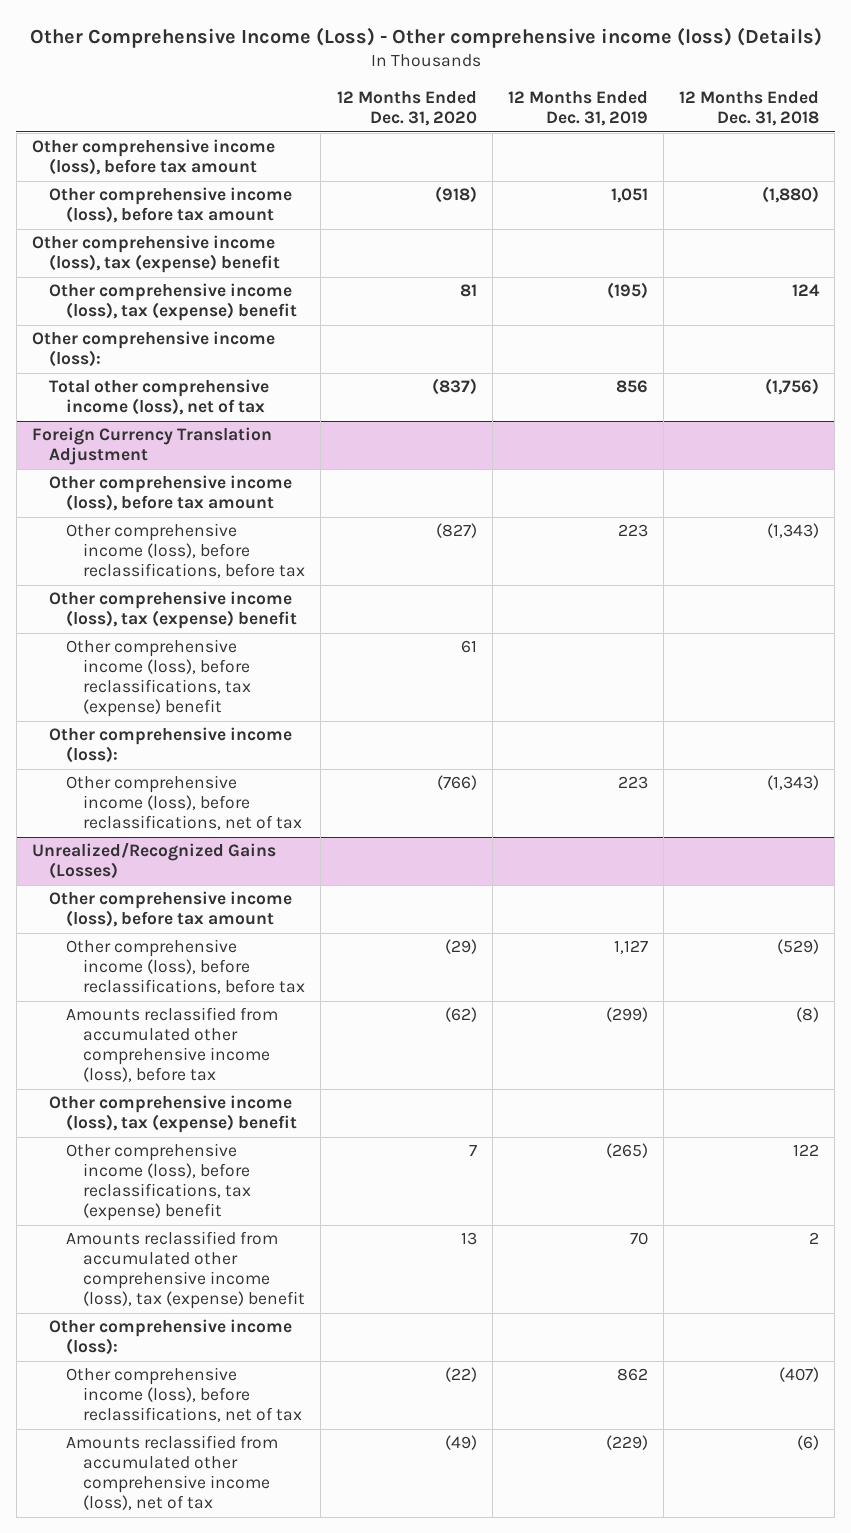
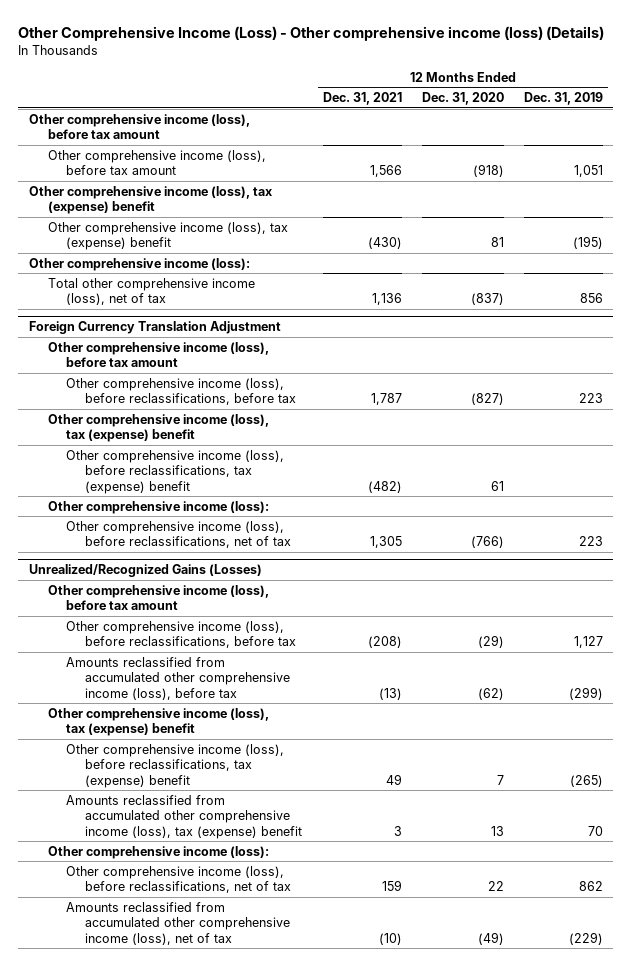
[679,91,820,127] 12 Months Ended Dec. 31, 2018 -> none
none -> [322,92,402,106] Dec. 31, 2021
[444,1367,477,1383] (22) -> [487,881,504,892] 22

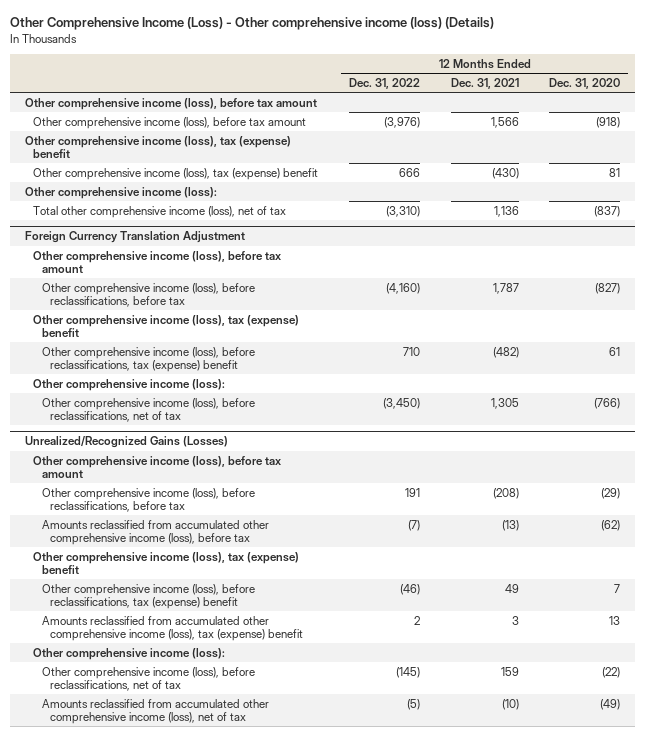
[524,92,604,106] Dec. 31, 2019 -> none
none -> [348,77,420,89] Dec. 31, 2022
[487,881,504,892] 22 -> [602,666,621,678] (22)

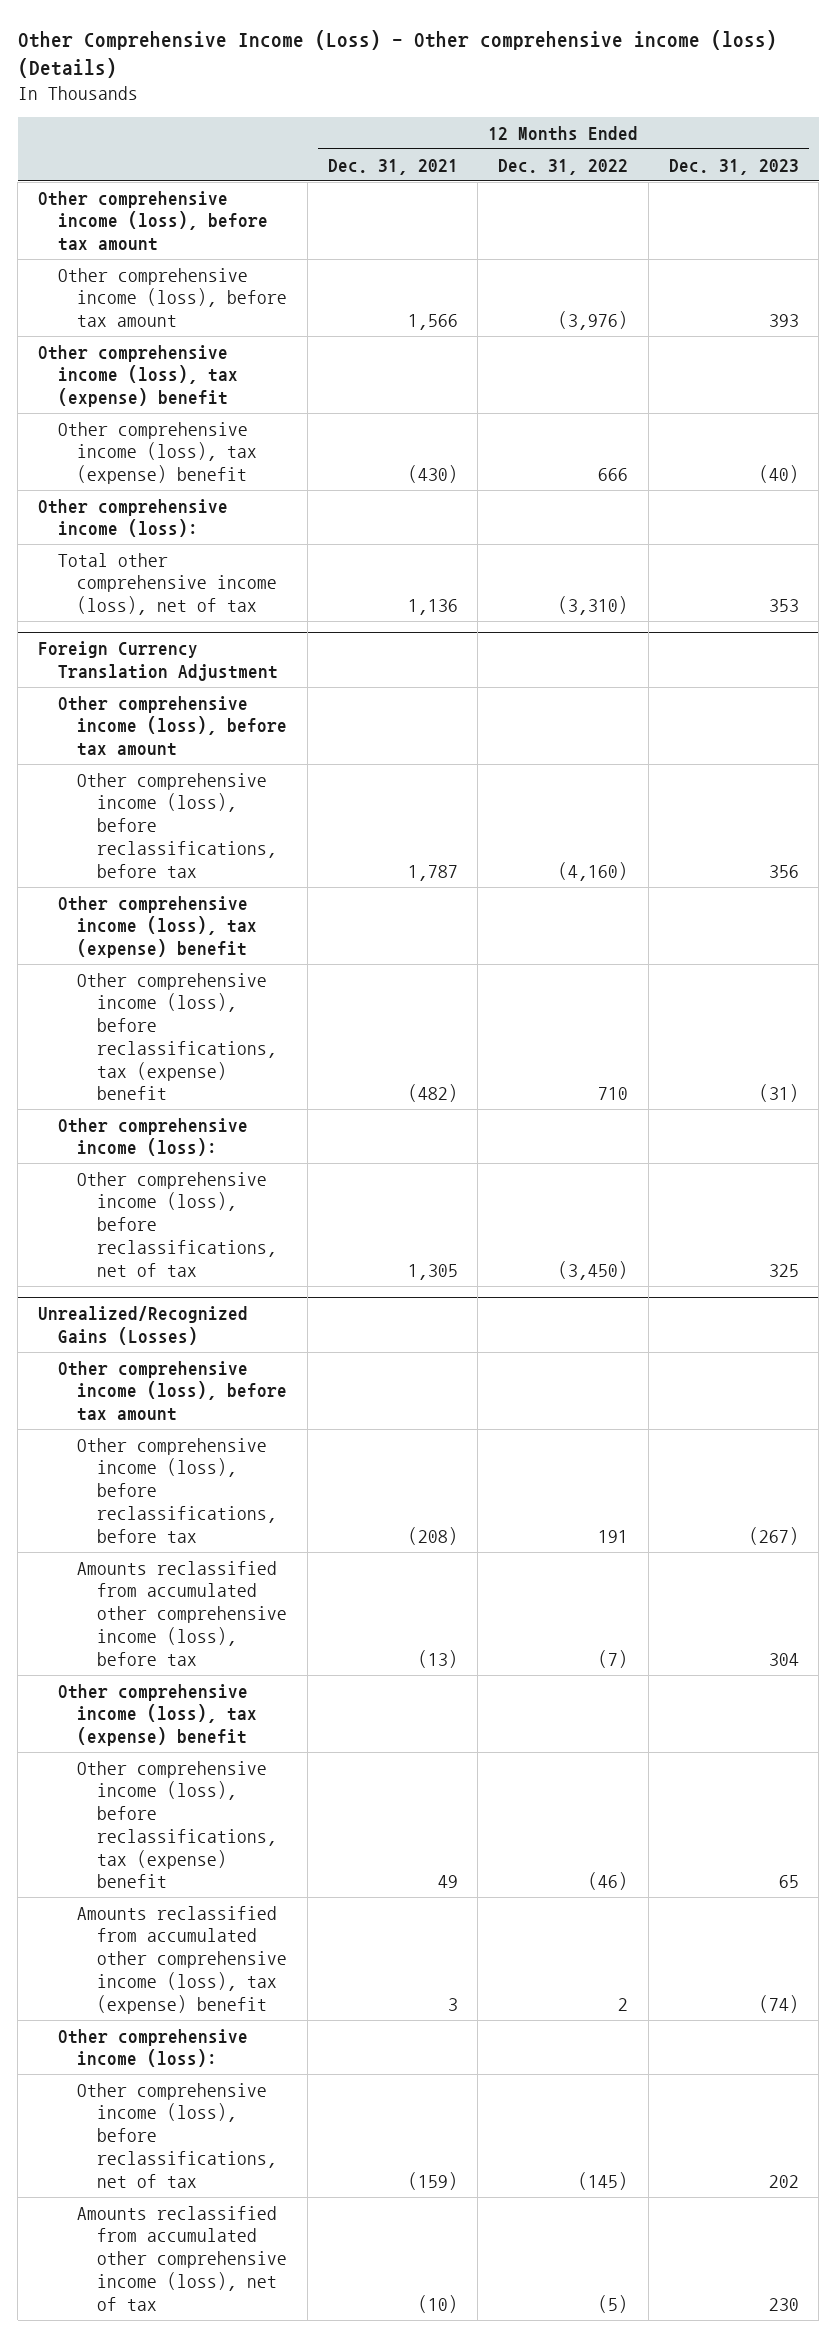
[549,77,621,89] Dec. 31, 2020 -> none
none -> [668,158,799,175] Dec. 31, 2023
[500,666,519,676] 159 -> [407,2171,458,2190] (159)

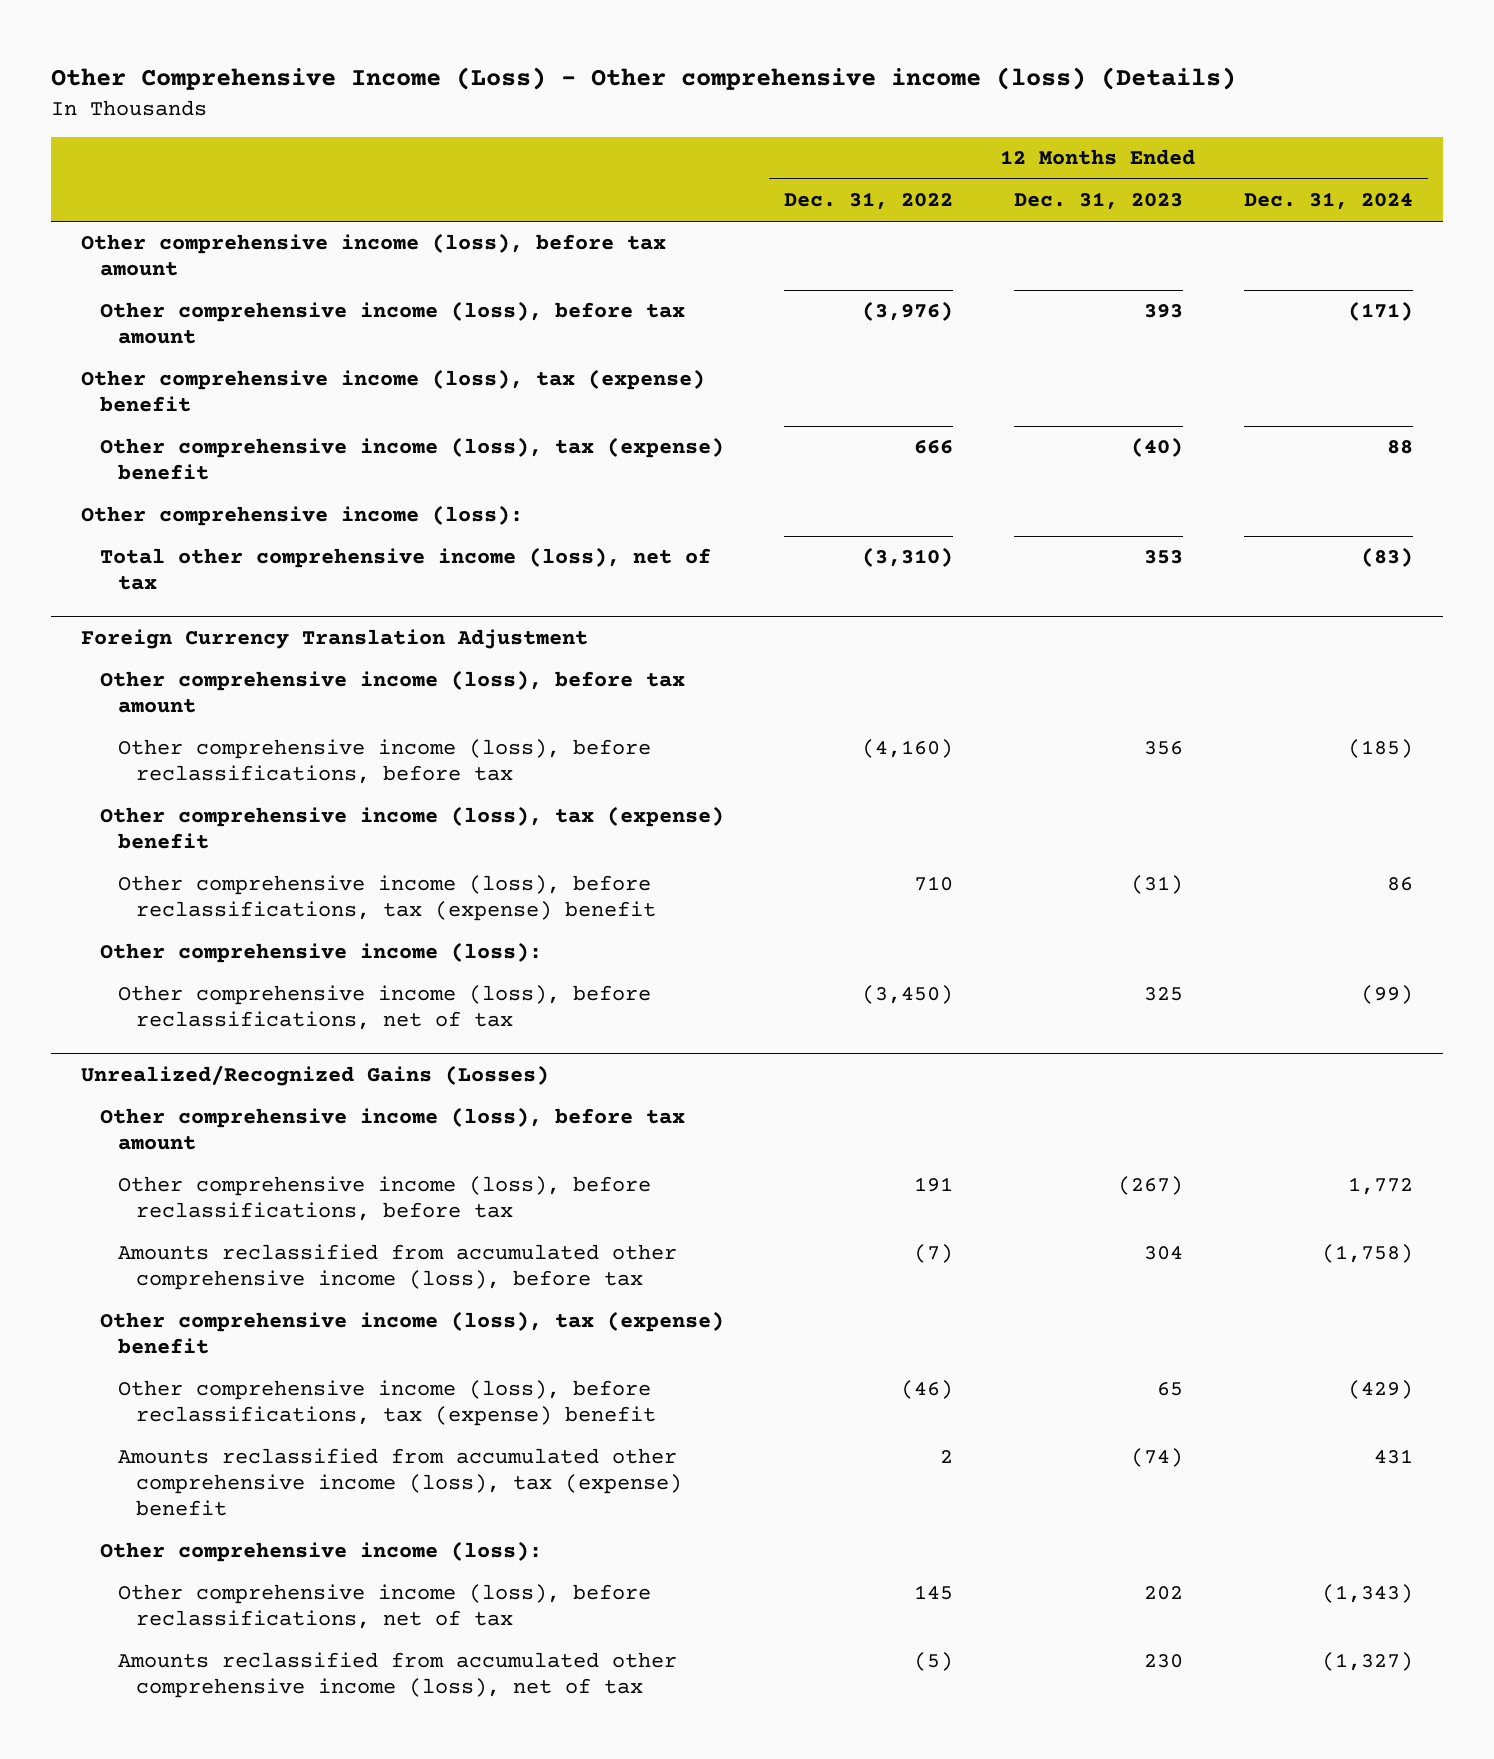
[327,158,458,175] Dec. 31, 2021 -> none
none -> [1243,192,1413,211] Dec. 31, 2024
[578,2171,629,2190] (145) -> [914,1585,954,1601] 145

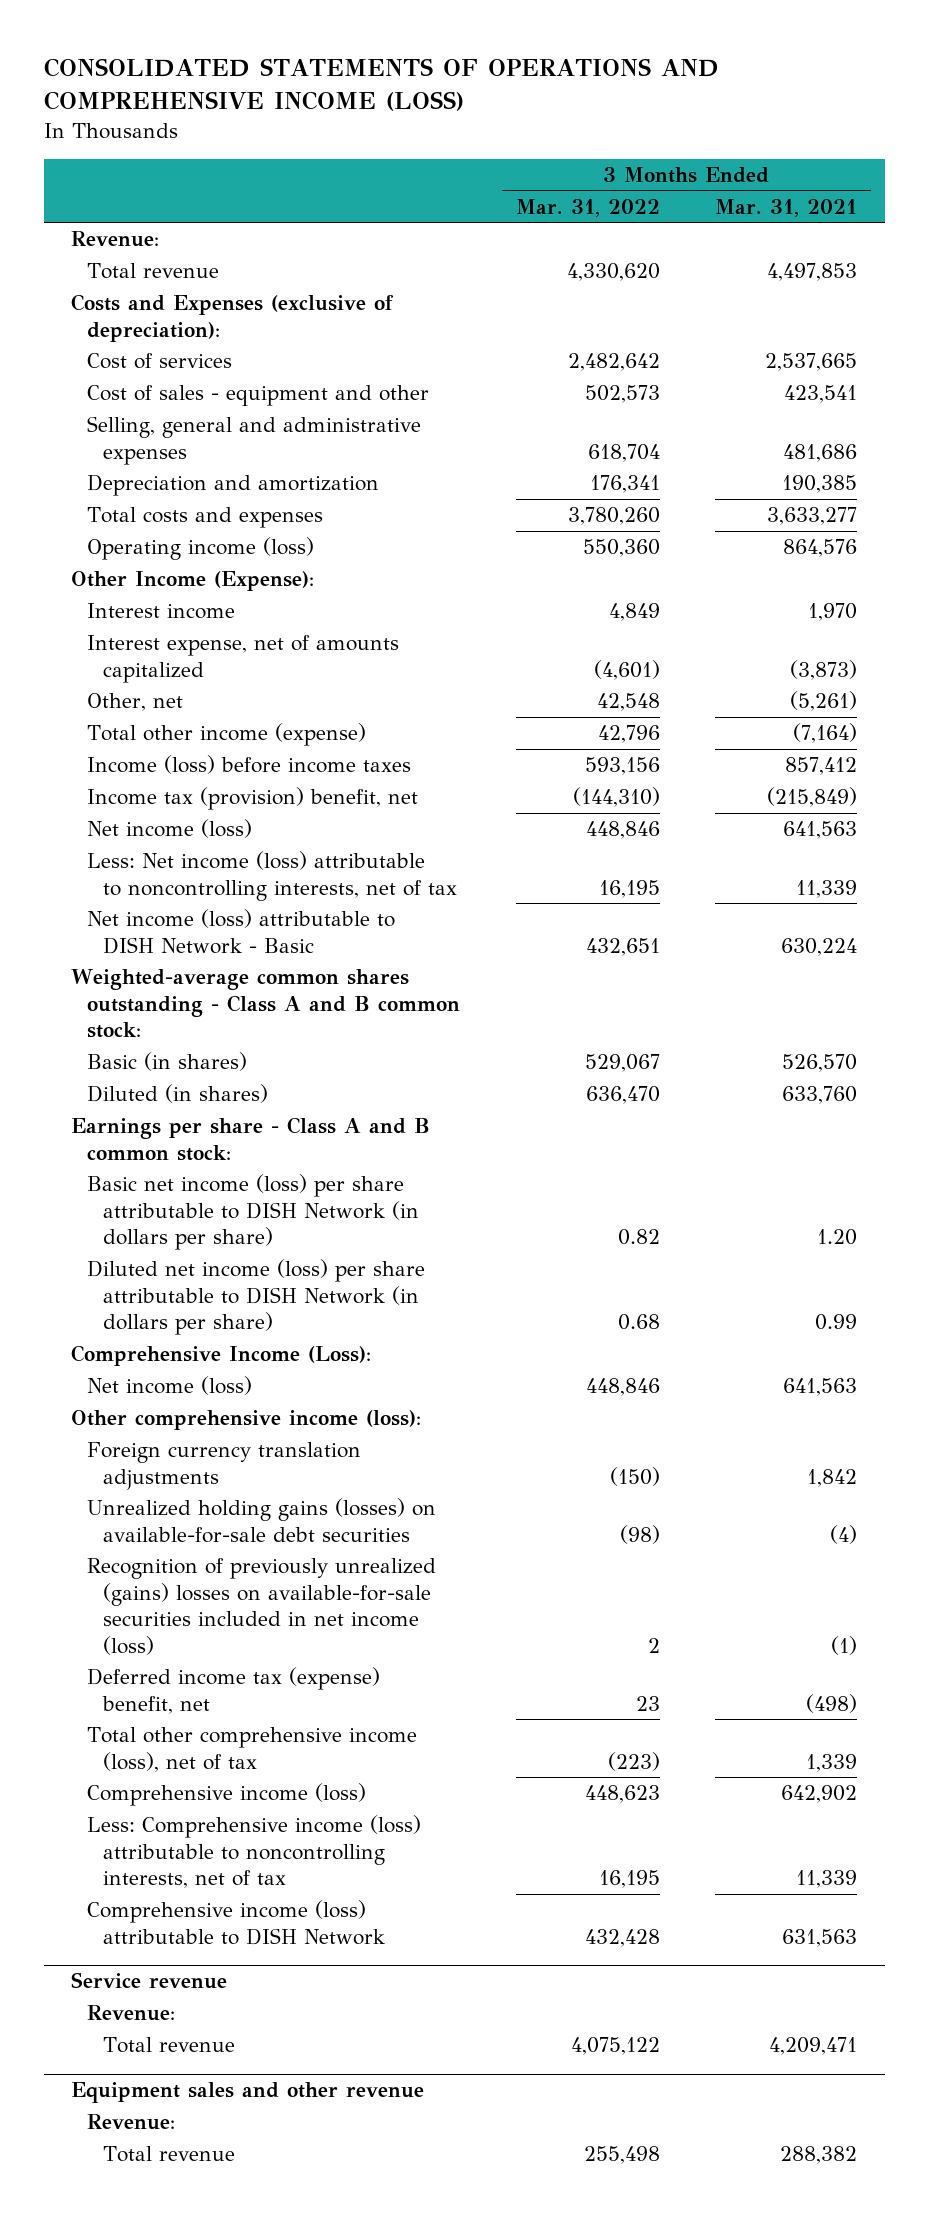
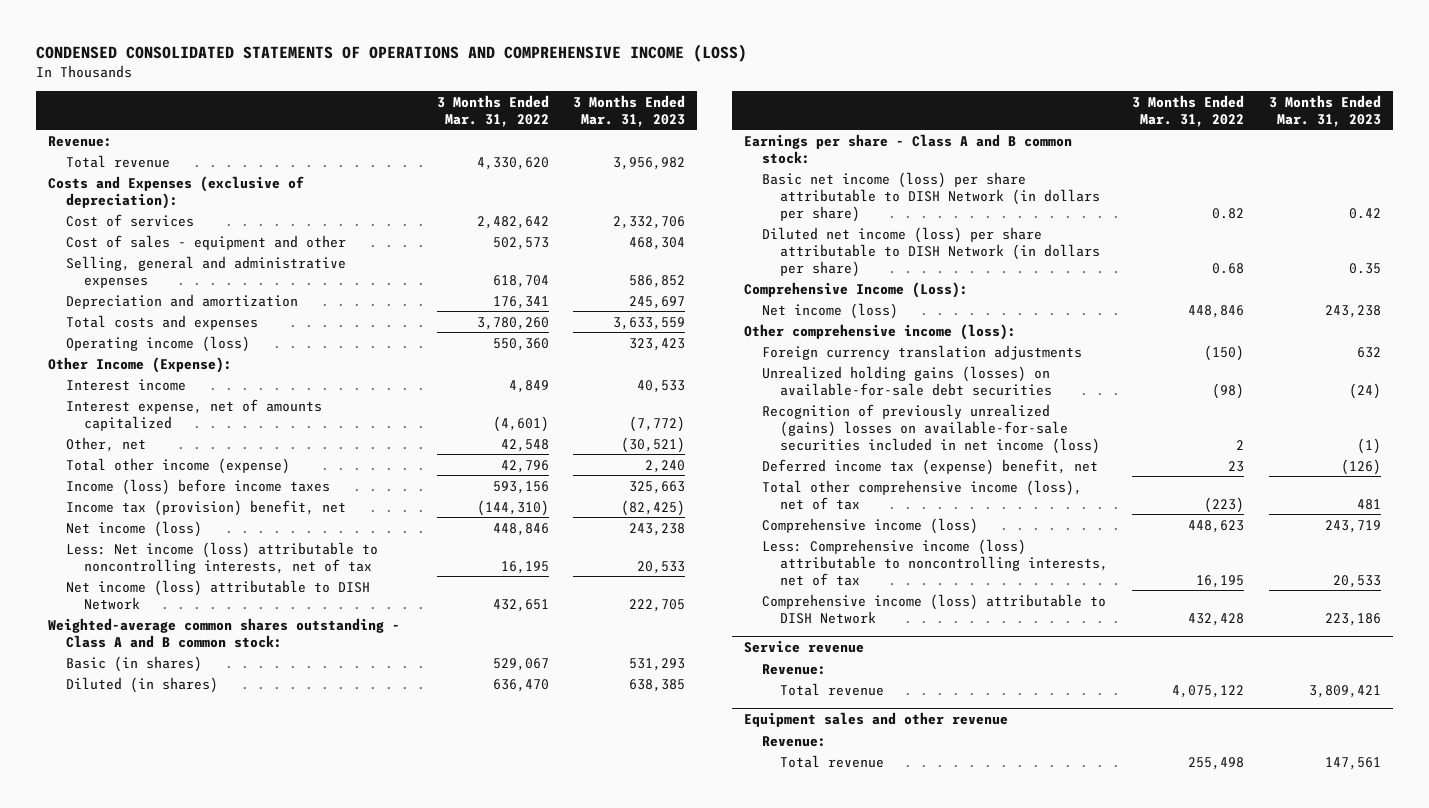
[43,58,719,112] CONSOLIDATED STATEMENTS OF OPERATIONS AND COMPREHENSIVE INCOME (LOSS) -> [36,44,748,63] CONDENSED CONSOLIDATED STATEMENTS OF OPERATIONS AND COMPREHENSIVE INCOME (LOSS)
[715,198,858,217] Mar. 31, 2021 -> none
none -> [572,94,685,127] 3 Months Ended Mar. 31, 2023
[87,909,396,954] Net income (loss) attributable to DISH Network - Basic -> [66,579,371,610] Net income (loss) attributable to DISH Network

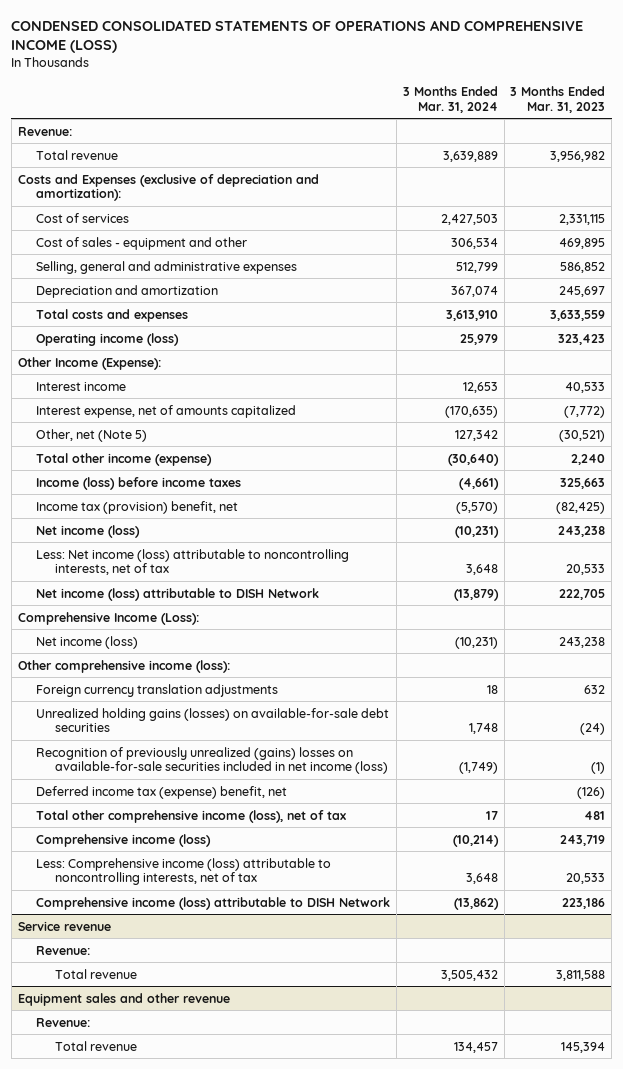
[436,94,549,127] 3 Months Ended Mar. 31, 2022 -> none
none -> [402,85,498,113] 3 Months Ended Mar. 31, 2024
[48,175,305,209] Costs and Expenses (exclusive of depreciation): -> [17,173,319,202] Costs and Expenses (exclusive of depreciation and amortization):
[612,215,685,229] 2,332,706 -> [559,213,606,225] 2,331,115
[628,236,685,250] 468,304 -> [559,237,606,249] 469,895
[66,436,147,452] Other, net -> [36,428,148,442] Other, net (Note 5)
[48,617,401,648] Weighted-average common shares outstanding - Class A and B common stock: -> none
[66,655,203,672] Basic (in shares) -> none
[66,676,219,693] Diluted (in shares) -> none
[744,133,1073,164] Earnings per share - Class A and B common stock: -> none
[762,171,1101,222] Basic net income (loss) per share attributable to DISH Network (in dollars per share) -> none
[762,226,1101,277] Diluted net income (loss) per share attributable to DISH Network (in dollars per share) -> none
[1308,684,1381,698] 3,809,421 -> [556,969,606,981] 3,811,588
[1324,756,1381,770] 147,561 -> [561,1041,606,1053] 145,394

